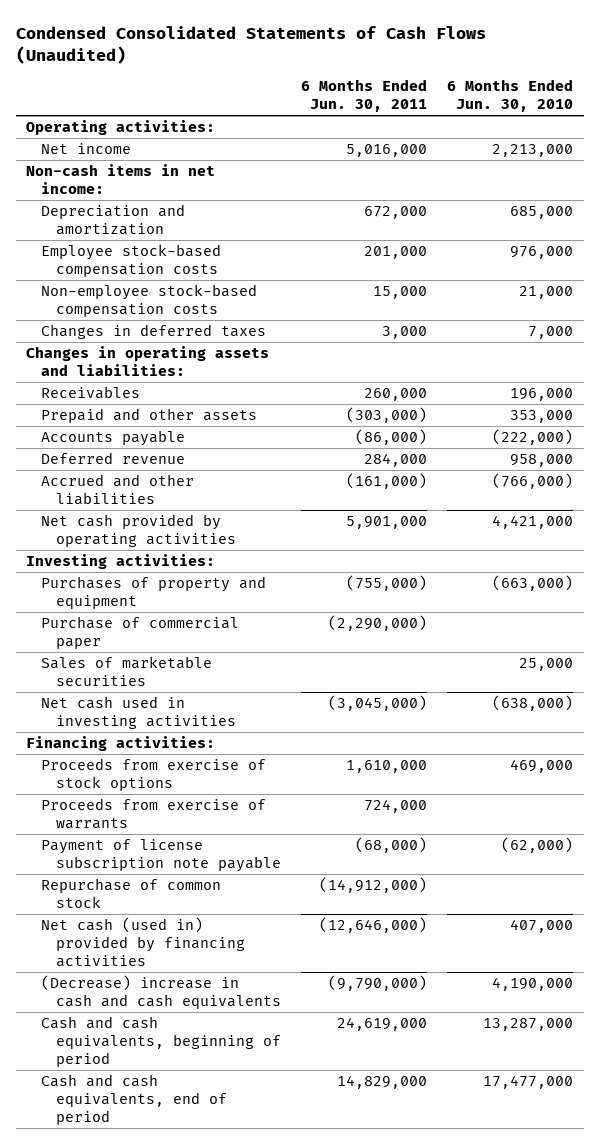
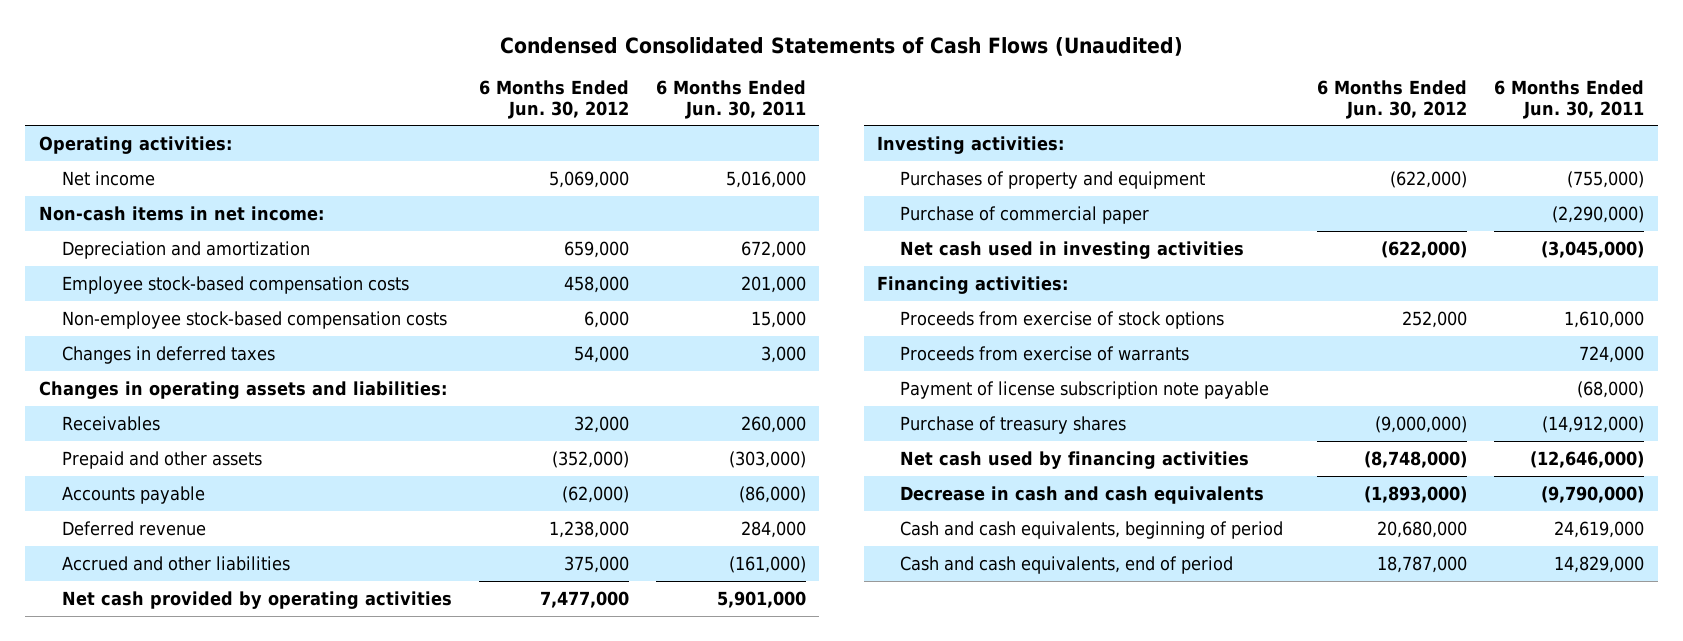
[447,79,574,113] 6 Months Ended Jun. 30, 2010 -> none
none -> [479,80,630,119] 6 Months Ended Jun. 30, 2012
[40,655,212,686] Sales of marketable securities -> none
[40,877,221,908] Repurchase of common stock -> [900,415,1127,434] Purchase of treasury shares
[40,916,245,967] Net cash (used in) provided by financing activities -> [900,450,1250,469] Net cash used by financing activities
[40,974,281,1009] (Decrease) increase in cash and cash equivalents -> [900,485,1265,504] Decrease in cash and cash equivalents

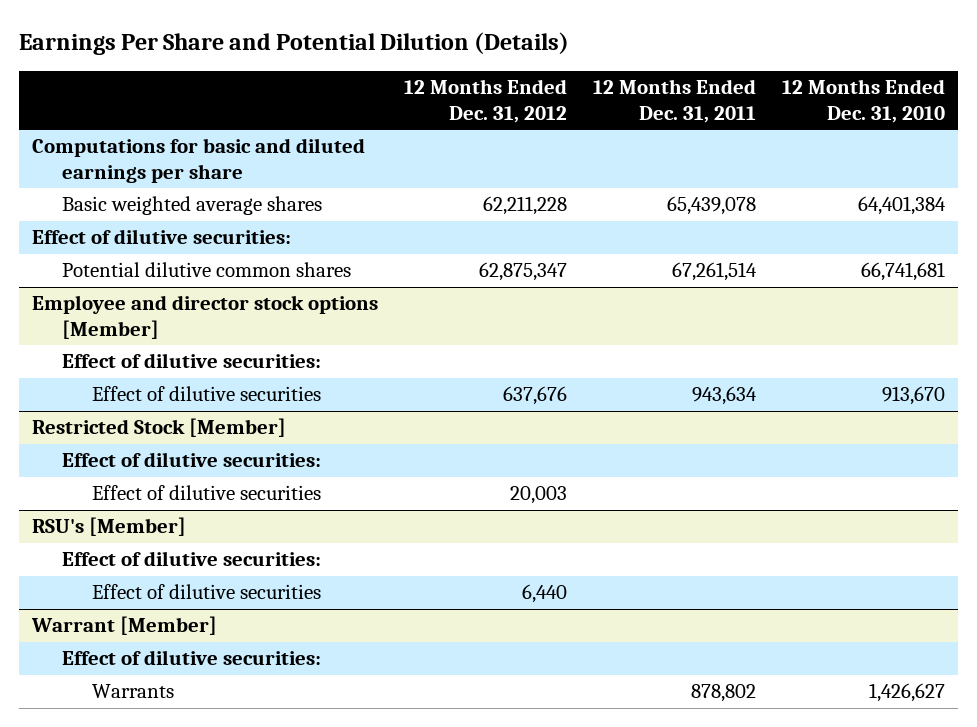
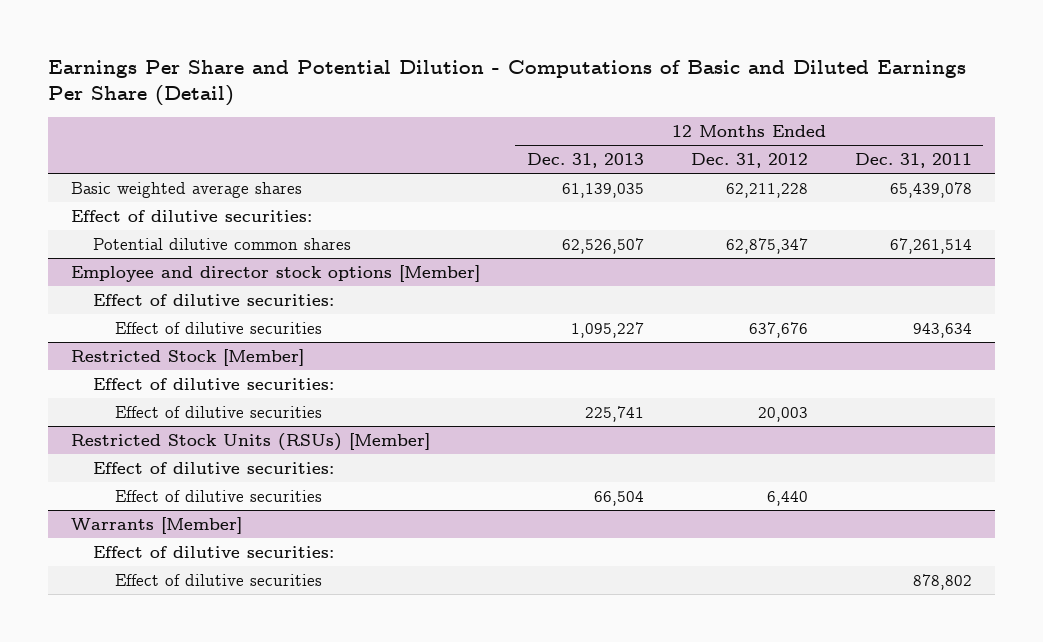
[18,32,569,56] Earnings Per Share and Potential Dilution (Details) -> [47,59,966,107] Earnings Per Share and Potential Dilution - Computations of Basic and Diluted Earnings Per Share (Detail)
[781,79,945,123] 12 Months Ended Dec. 31, 2010 -> none
none -> [526,153,644,169] Dec. 31, 2013
[31,138,365,183] Computations for basic and diluted earnings per share -> none
[31,517,186,537] RSU's [Member] -> none
none -> [71,432,431,451] Restricted Stock Units (RSUs) [Member]
[30,616,217,636] Warrant [Member] -> [71,516,243,534] Warrants [Member]
[92,684,175,699] Warrants -> [115,573,323,586] Effect of dilutive securities

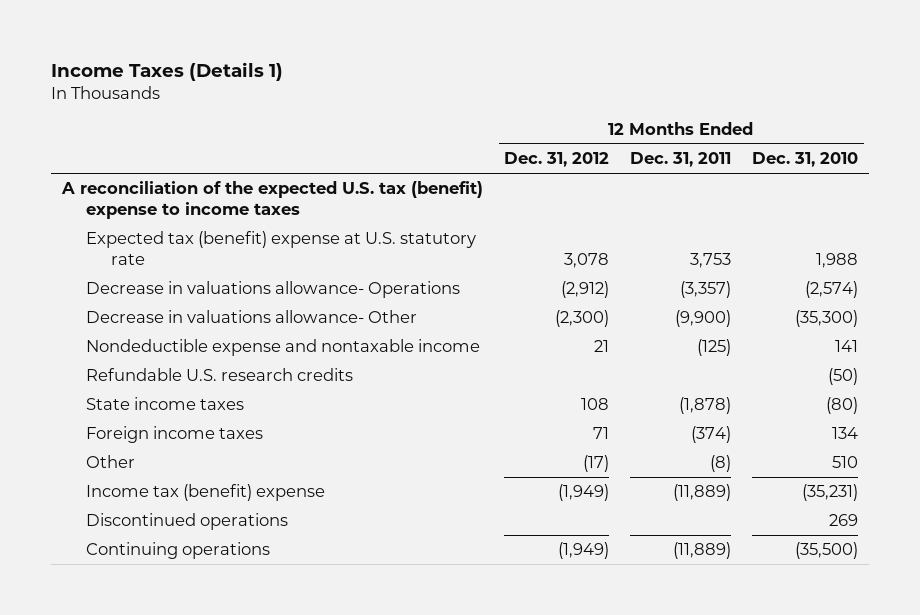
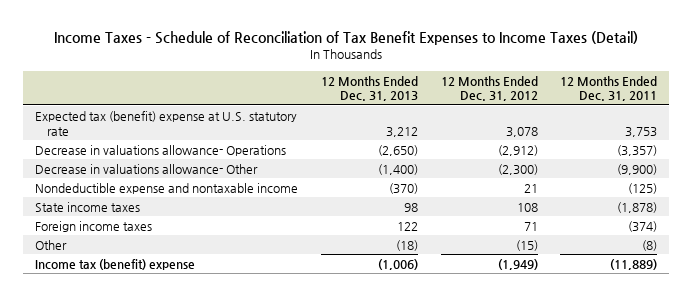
[51,61,284,81] Income Taxes (Details 1) -> [54,31,639,46] Income Taxes - Schedule of Reconciliation of Tax Benefit Expenses to Income Taxes (Detail)
[752,152,859,168] Dec. 31, 2010 -> none
none -> [320,75,418,102] 12 Months Ended Dec. 31, 2013
[60,181,483,220] A reconciliation of the expected U.S. tax (benefit) expense to income taxes -> none
[86,368,354,382] Refundable U.S. research credits -> none
[583,455,610,473] (17) -> [515,239,538,251] (15)
[86,513,289,531] Discontinued operations -> none
[86,542,271,560] Continuing operations -> none

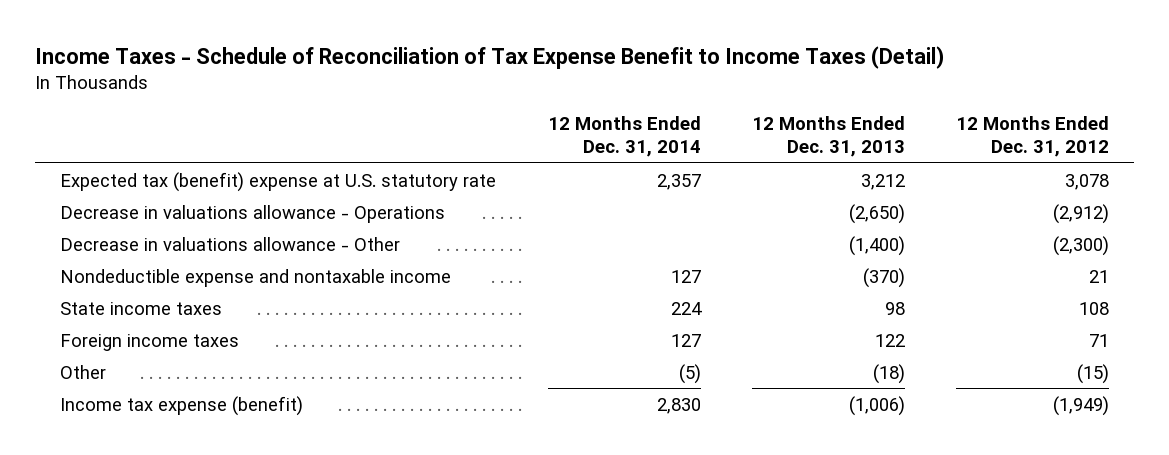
[54,31,639,46] Income Taxes - Schedule of Reconciliation of Tax Benefit Expenses to Income Taxes (Detail) -> [34,45,944,69] Income Taxes - Schedule of Reconciliation of Tax Expense Benefit to Income Taxes (Detail)
[560,75,658,102] 12 Months Ended Dec. 31, 2011 -> none
none -> [547,115,701,158] 12 Months Ended Dec. 31, 2014
[34,144,286,156] Decrease in valuations allowance- Operations -> [60,204,446,223] Decrease in valuations allowance - Operations
[34,163,258,174] Decrease in valuations allowance- Other -> [60,236,401,251] Decrease in valuations allowance - Other
[34,258,195,270] Income tax (benefit) expense -> [60,395,304,416] Income tax expense (benefit)

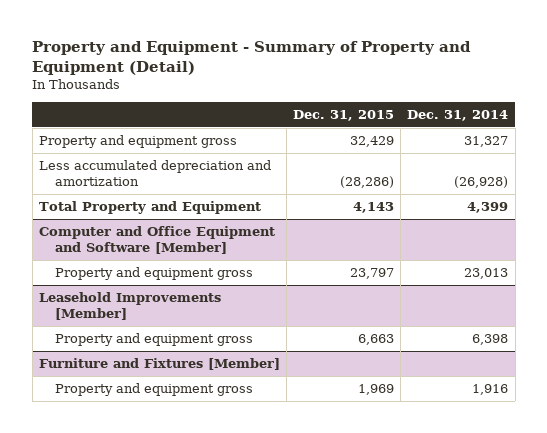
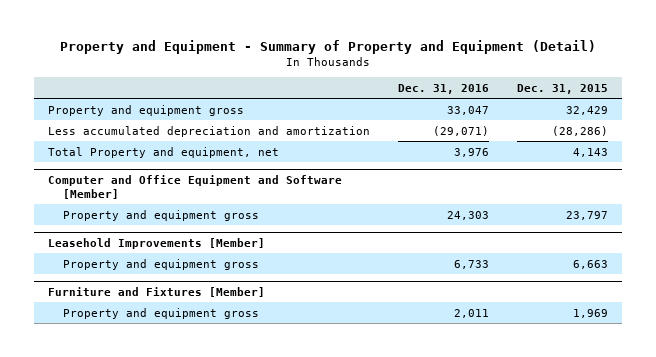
[407,109,509,121] Dec. 31, 2014 -> none
none -> [398,83,490,94] Dec. 31, 2016
[38,201,261,215] Total Property and Equipment -> [48,146,280,158] Total Property and equipment, net

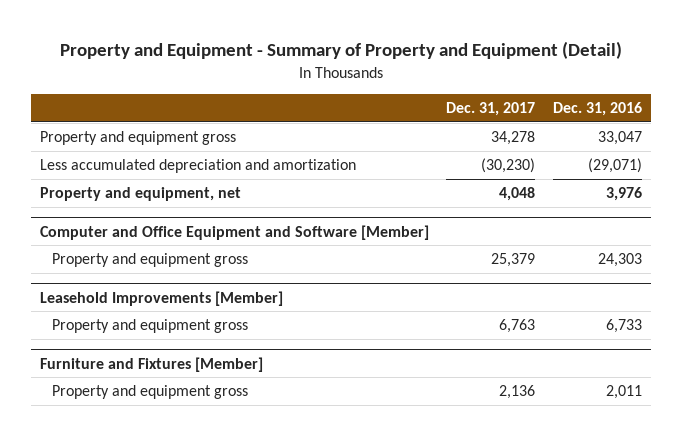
[517,83,609,94] Dec. 31, 2015 -> none
none -> [446,102,536,117] Dec. 31, 2017
[48,146,280,158] Total Property and equipment, net -> [39,187,241,202] Property and equipment, net

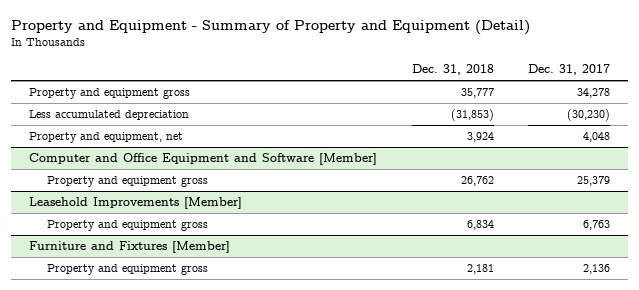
[553,102,643,117] Dec. 31, 2016 -> none
none -> [411,63,494,75] Dec. 31, 2018
[39,159,356,174] Less accumulated depreciation and amortization -> [28,110,189,121] Less accumulated depreciation

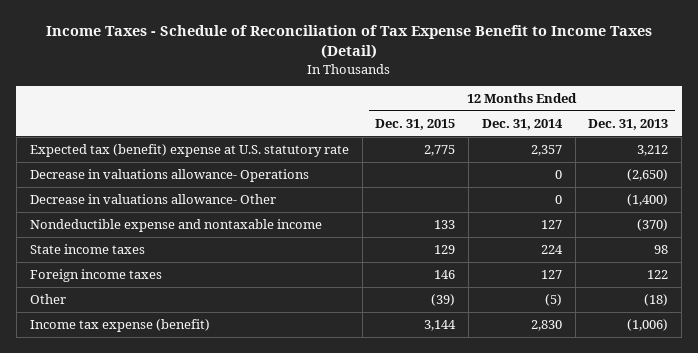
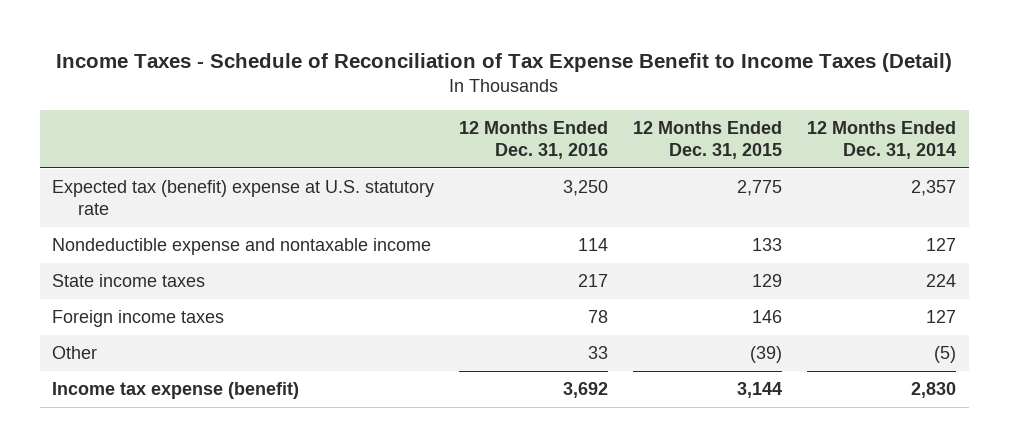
[588,118,669,130] Dec. 31, 2013 -> none
none -> [459,120,609,159] 12 Months Ended Dec. 31, 2016
[29,168,309,182] Decrease in valuations allowance- Operations -> none
[29,193,276,204] Decrease in valuations allowance- Other -> none

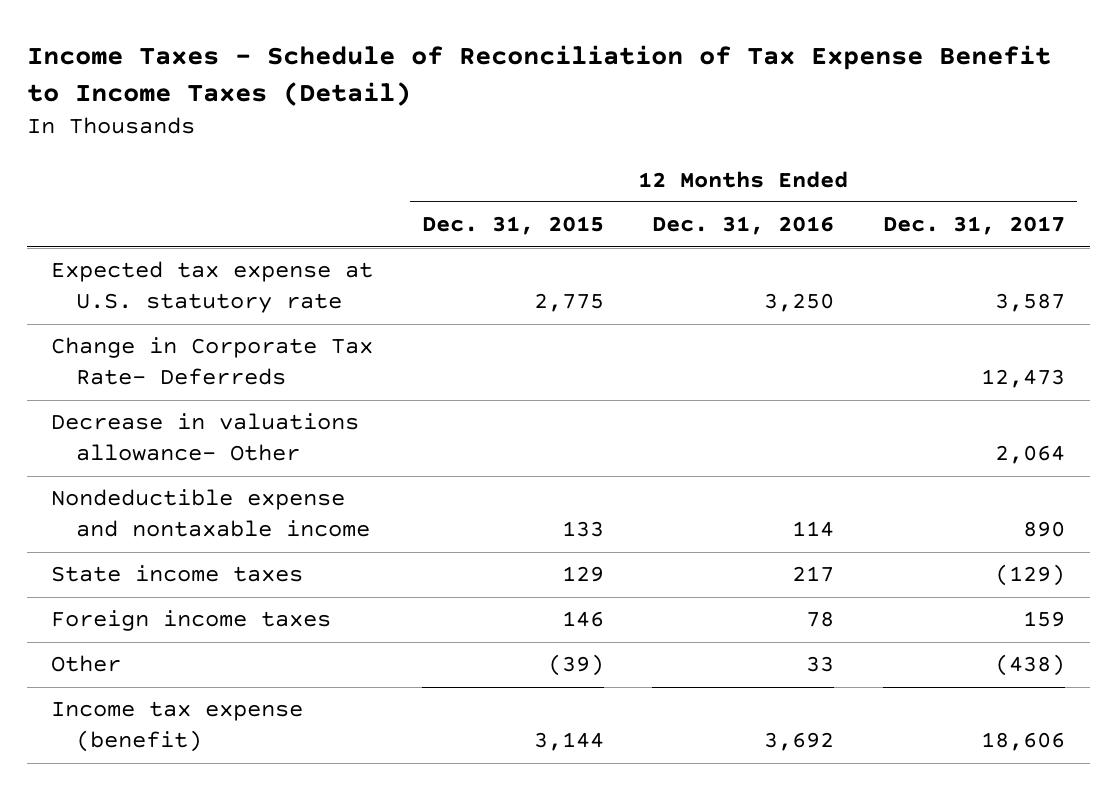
[807,120,957,159] 12 Months Ended Dec. 31, 2014 -> none
none -> [883,216,1066,236] Dec. 31, 2017
[52,180,435,216] Expected tax (benefit) expense at U.S. statutory rate -> [50,261,373,314] Expected tax expense at U.S. statutory rate
none -> [50,337,373,386] Change in Corporate Tax Rate- Deferreds
none -> [50,413,359,462] Decrease in valuations allowance- Other

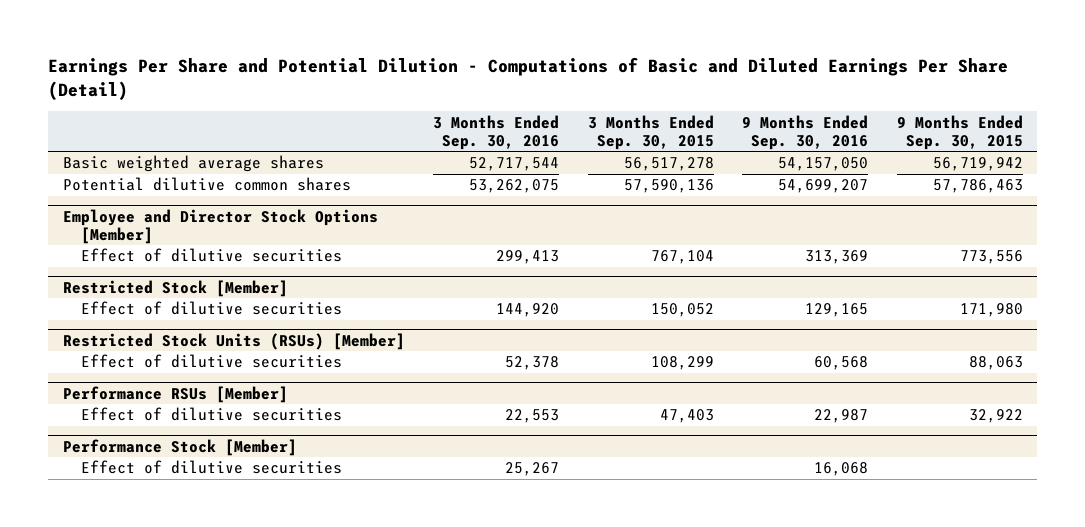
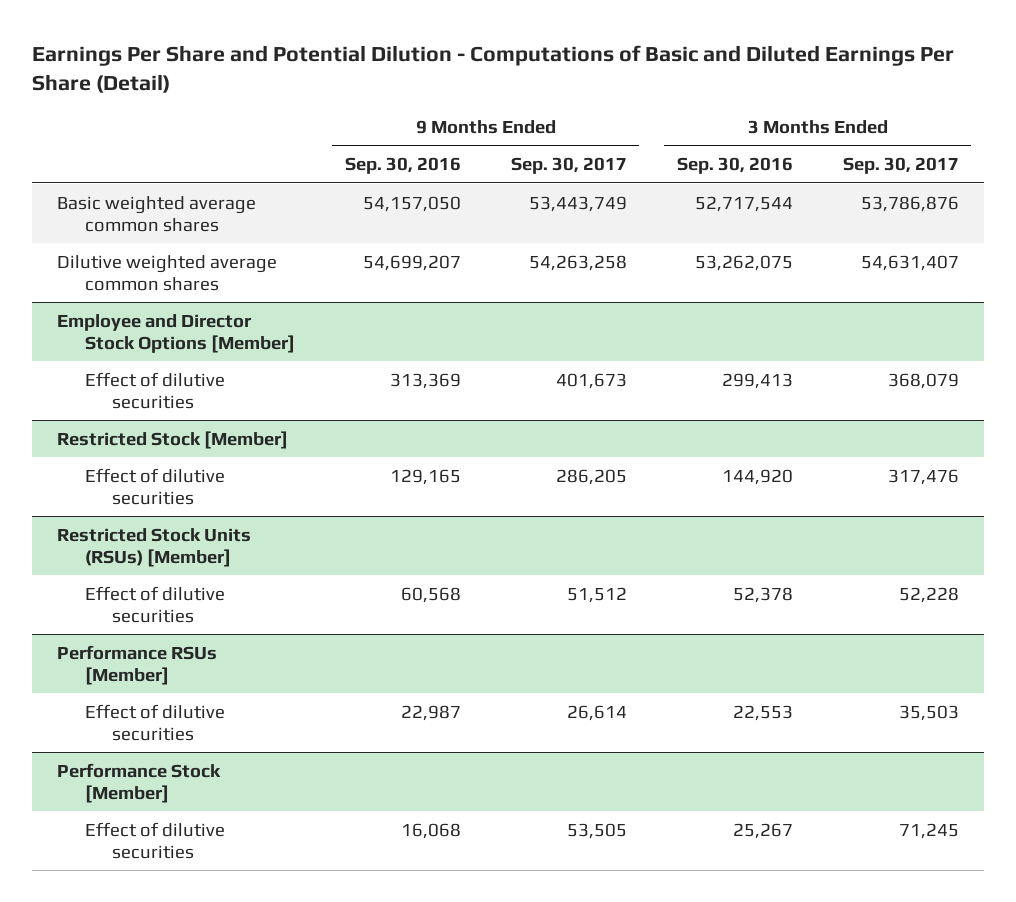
[587,114,714,150] 3 Months Ended Sep. 30, 2015 -> none
[896,114,1023,150] 9 Months Ended Sep. 30, 2015 -> none
none -> [510,157,627,175] Sep. 30, 2017
none -> [842,157,959,175] Sep. 30, 2017
[62,155,324,173] Basic weighted average shares -> [56,195,256,232] Basic weighted average common shares
[62,177,351,192] Potential dilutive common shares -> [56,254,277,291] Dilutive weighted average common shares

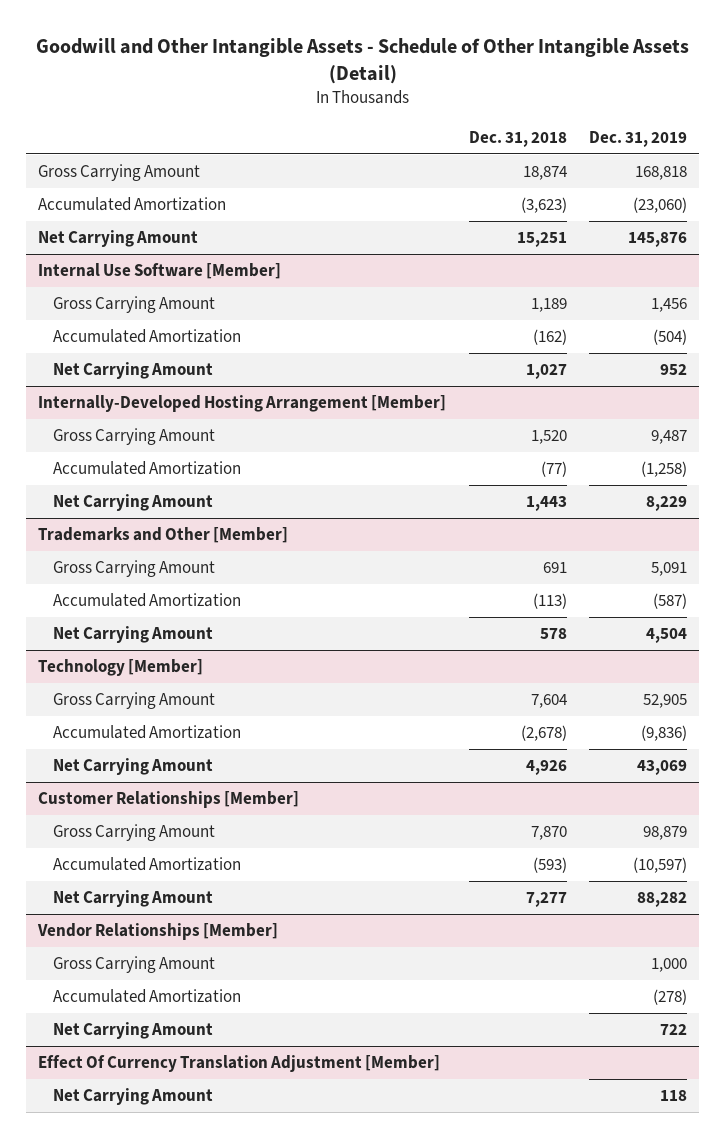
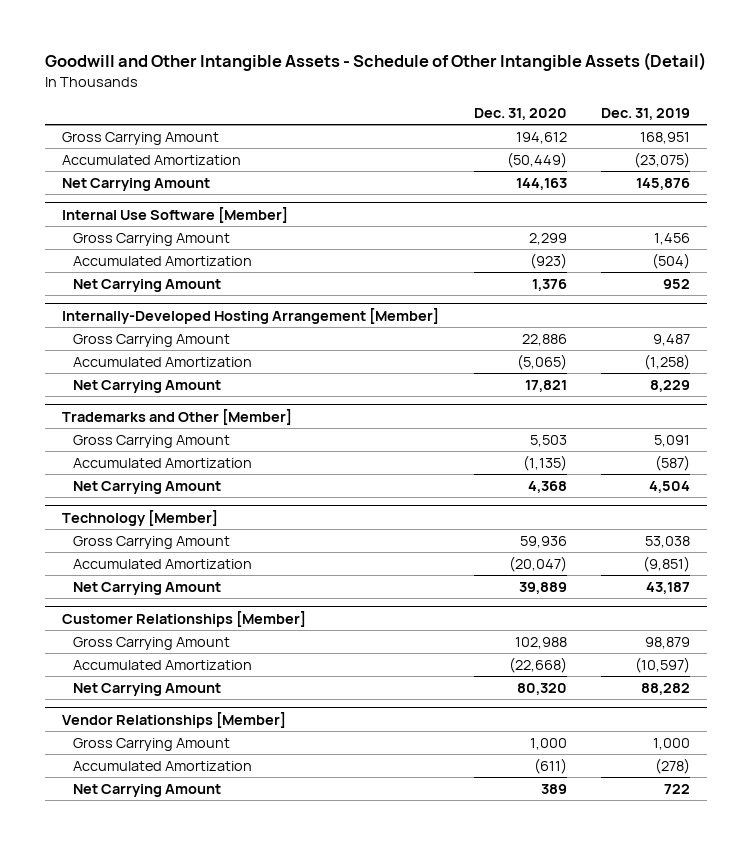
[468,130,567,147] Dec. 31, 2018 -> none
none -> [473,107,567,120] Dec. 31, 2020
[635,166,688,181] 168,818 -> [640,131,691,144] 168,951
[633,197,688,214] (23,060) -> [634,151,691,168] (23,075)
[643,694,688,709] 52,905 -> [645,535,691,548] 53,038
[641,725,688,742] (9,836) -> [643,555,691,572] (9,851)
[637,760,688,776] 43,069 -> [646,581,691,594] 43,187
[37,1055,440,1073] Effect Of Currency Translation Adjustment [Member] -> none
[53,1088,214,1106] Net Carrying Amount -> none

